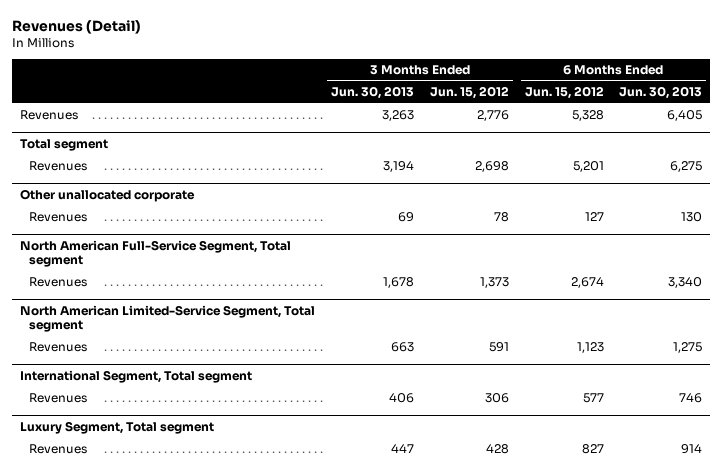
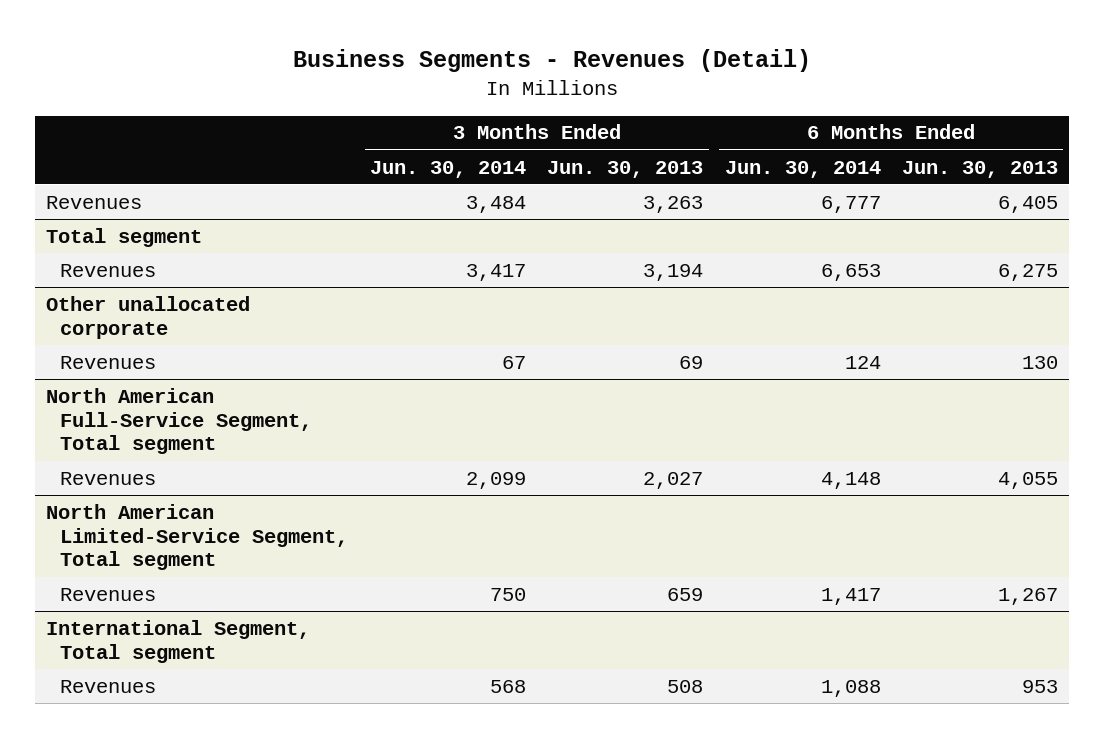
[11,19,141,34] Revenues (Detail) -> [293,49,812,73] Business Segments - Revenues (Detail)
[429,86,509,100] Jun. 15, 2012 -> none
[524,86,604,100] Jun. 15, 2012 -> none
none -> [369,160,526,178] Jun. 30, 2014
none -> [724,160,881,178] Jun. 30, 2014
[382,277,414,289] 1,678 -> [643,471,704,489] 2,027
[668,277,703,289] 3,340 -> [997,471,1058,489] 4,055
[390,342,414,353] 663 -> [667,587,704,601] 659
[673,342,703,354] 1,275 -> [997,587,1058,605] 1,267
[19,421,214,435] Luxury Segment, Total segment -> none
[29,444,88,455] Revenues -> none
[388,393,414,404] 406 -> [667,679,704,693] 508
[679,393,703,404] 746 -> [1021,679,1058,693] 953

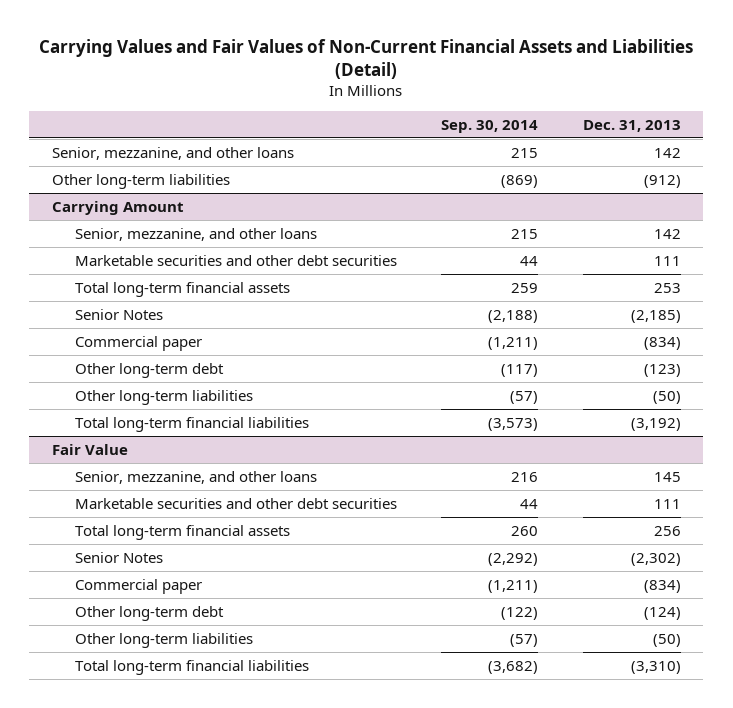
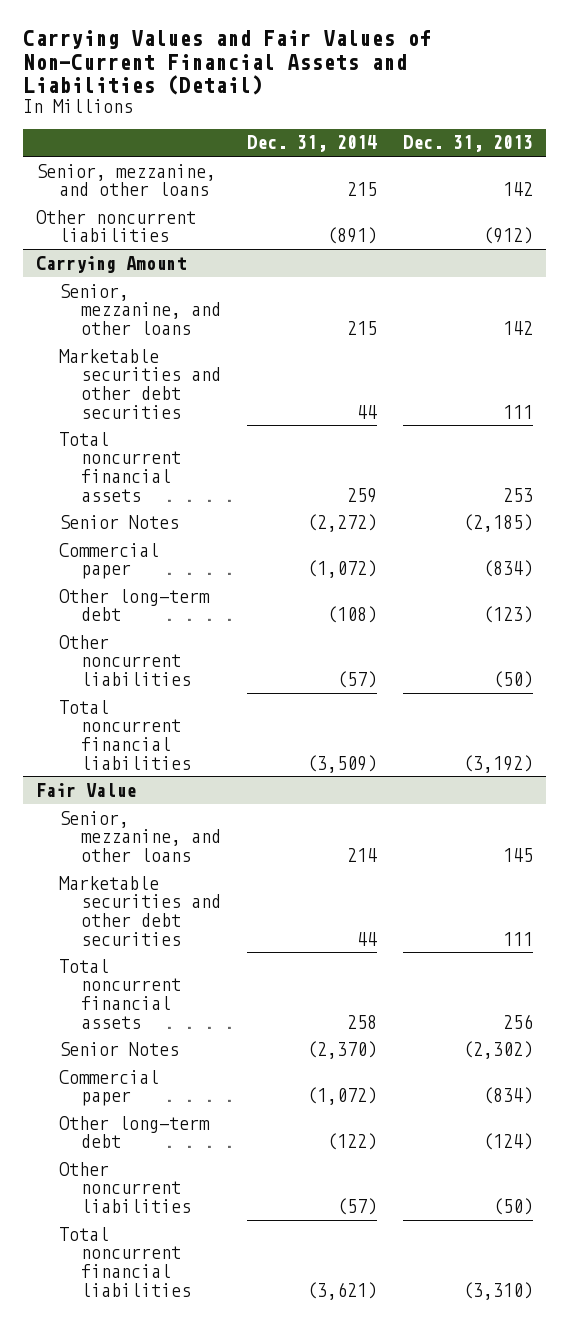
[441,119,539,133] Sep. 30, 2014 -> none
none -> [247,135,378,153] Dec. 31, 2014
[51,173,230,189] Other long-term liabilities -> [35,209,196,243] Other noncurrent liabilities
[74,281,290,297] Total long-term financial assets -> [58,431,182,502] Total noncurrent financial assets
[74,389,253,405] Other long-term liabilities -> [58,634,192,686] Other noncurrent liabilities
[74,416,309,432] Total long-term financial liabilities -> [58,699,192,770] Total noncurrent financial liabilities
[74,524,290,540] Total long-term financial assets -> [58,958,182,1029] Total noncurrent financial assets
[74,632,253,648] Other long-term liabilities -> [58,1161,192,1213] Other noncurrent liabilities
[74,659,309,675] Total long-term financial liabilities -> [58,1226,192,1297] Total noncurrent financial liabilities

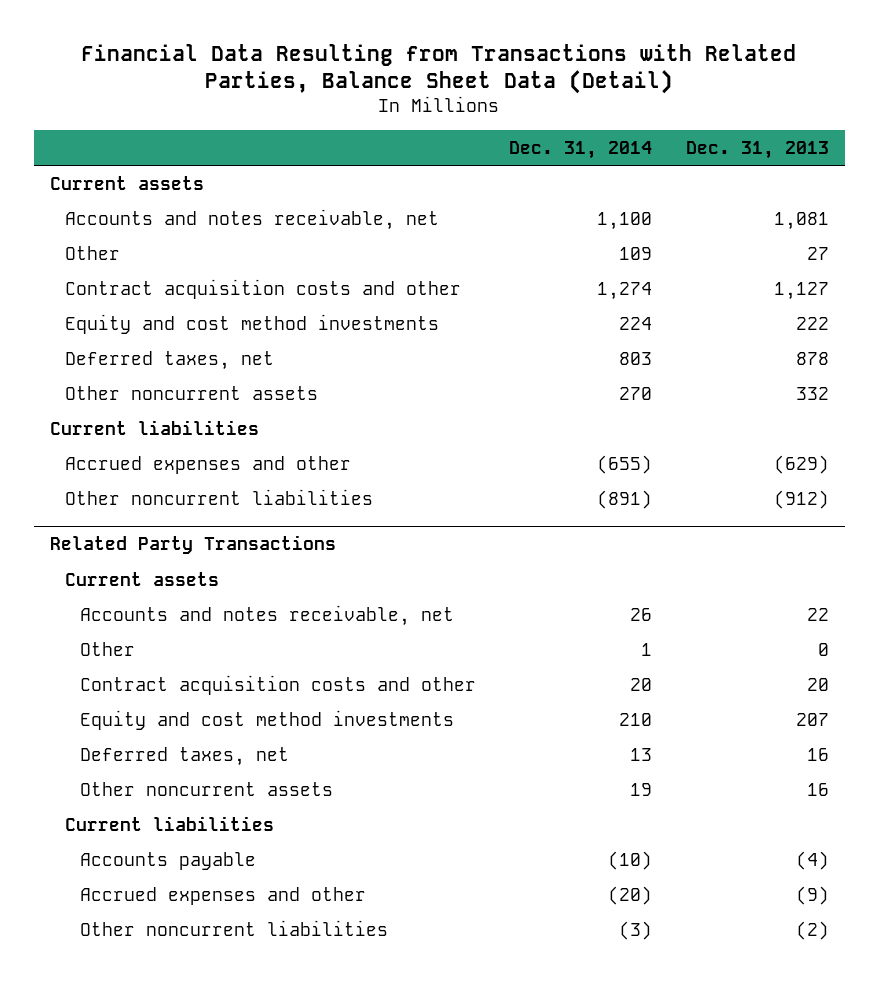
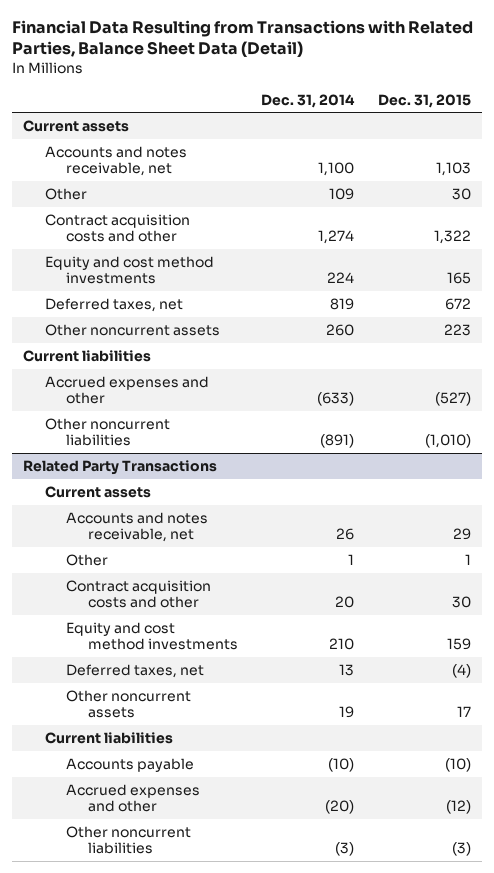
[685,140,829,159] Dec. 31, 2013 -> none
none -> [377,93,471,108] Dec. 31, 2015
[619,351,653,365] 803 -> [330,297,355,310] 819
[619,386,653,400] 270 -> [326,323,355,336] 260
[597,454,653,474] (655) -> [317,392,355,407] (633)

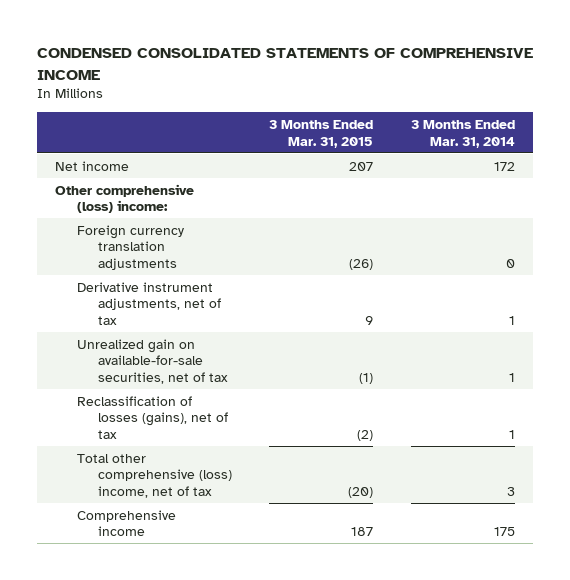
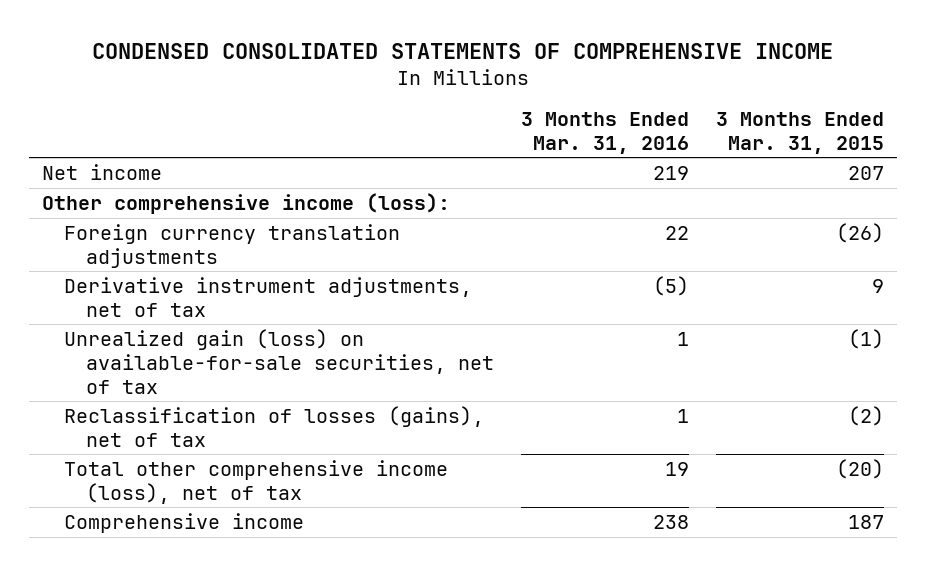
[410,119,515,148] 3 Months Ended Mar. 31, 2014 -> none
none -> [520,111,689,154] 3 Months Ended Mar. 31, 2016
[55,183,195,214] Other comprehensive (loss) income: -> [42,192,451,214] Other comprehensive income (loss):
[76,338,229,385] Unrealized gain on available-for-sale securities, net of tax -> [63,328,494,394] Unrealized gain (loss) on available-for-sale securities, net of tax
[76,453,233,499] Total other comprehensive (loss) income, net of tax -> [63,459,448,504] Total other comprehensive income (loss), net of tax

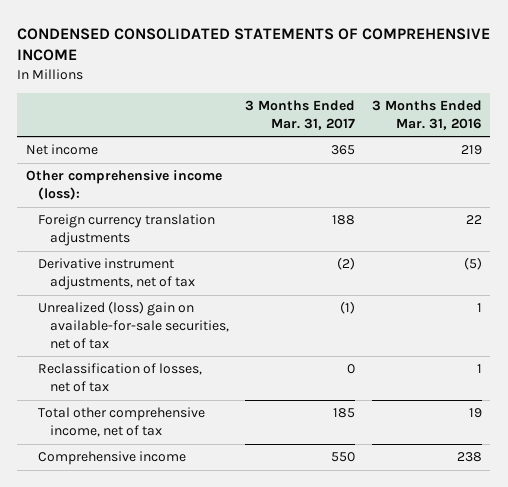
[715,111,884,154] 3 Months Ended Mar. 31, 2015 -> none
none -> [245,100,356,130] 3 Months Ended Mar. 31, 2017
[63,328,494,394] Unrealized gain (loss) on available-for-sale securities, net of tax -> [37,301,229,349] Unrealized (loss) gain on available-for-sale securities, net of tax
[63,405,484,447] Reclassification of losses (gains), net of tax -> [37,363,202,393] Reclassification of losses, net of tax
[63,459,448,504] Total other comprehensive income (loss), net of tax -> [37,407,205,438] Total other comprehensive income, net of tax

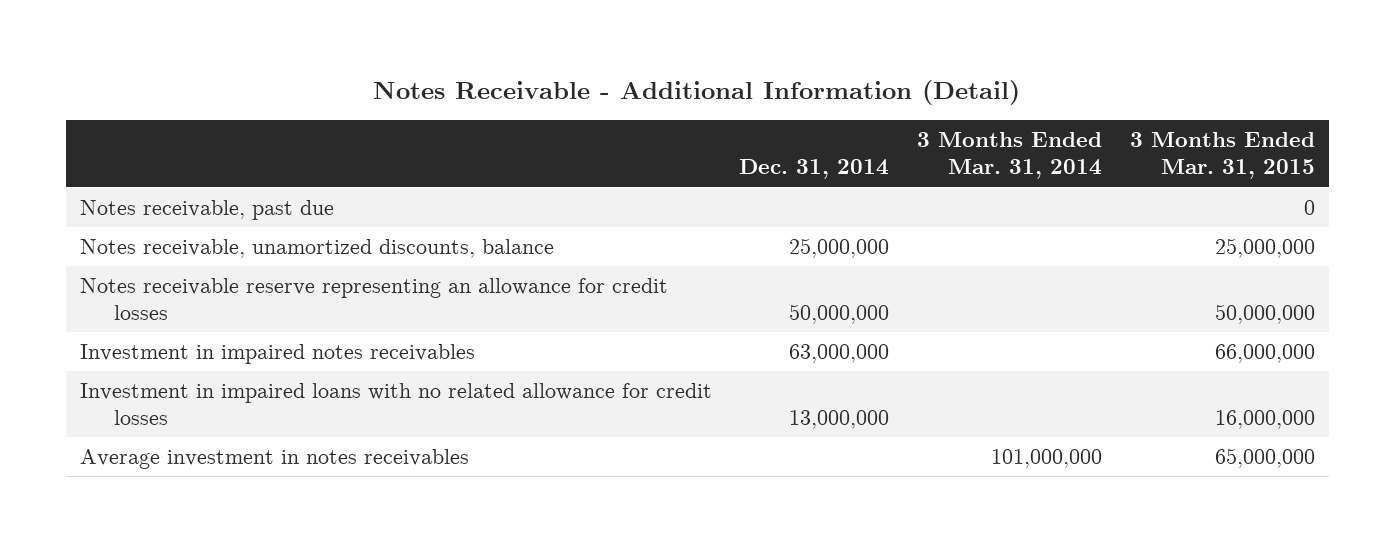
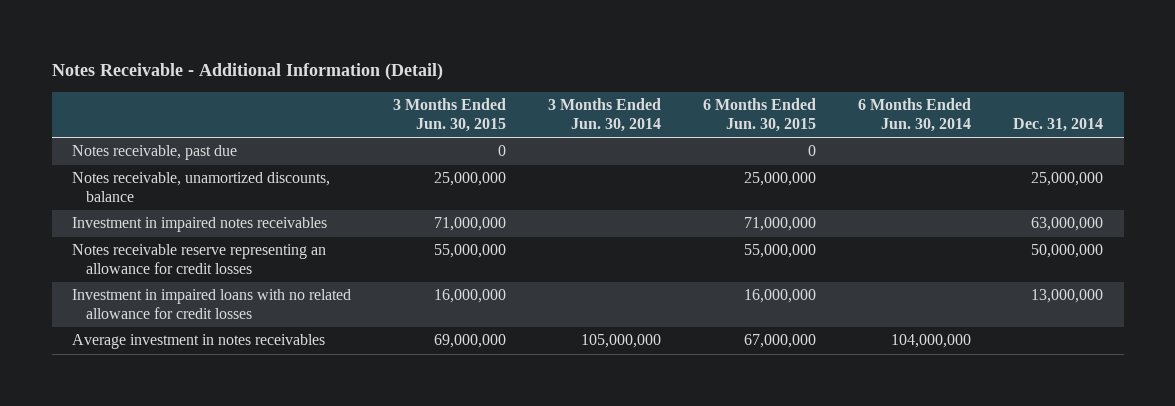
[917,132,1103,180] 3 Months Ended Mar. 31, 2014 -> none
[1129,132,1315,180] 3 Months Ended Mar. 31, 2015 -> none
none -> [393,98,507,132] 3 Months Ended Jun. 30, 2015
none -> [548,98,662,132] 3 Months Ended Jun. 30, 2014
none -> [702,98,816,132] 6 Months Ended Jun. 30, 2015
none -> [857,98,971,132] 6 Months Ended Jun. 30, 2014
[79,277,668,320] Notes receivable reserve representing an allowance for credit losses -> [72,244,327,275] Notes receivable reserve representing an allowance for credit losses

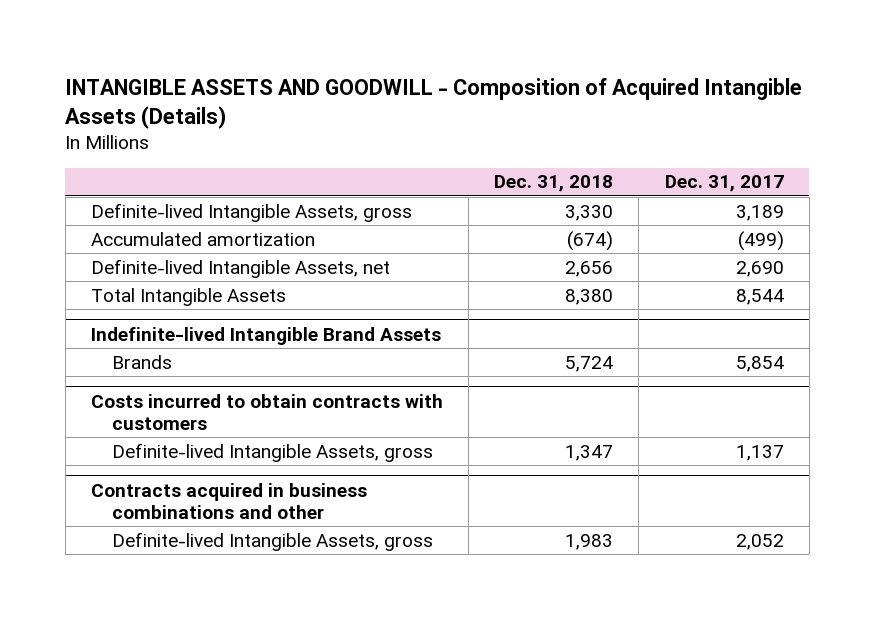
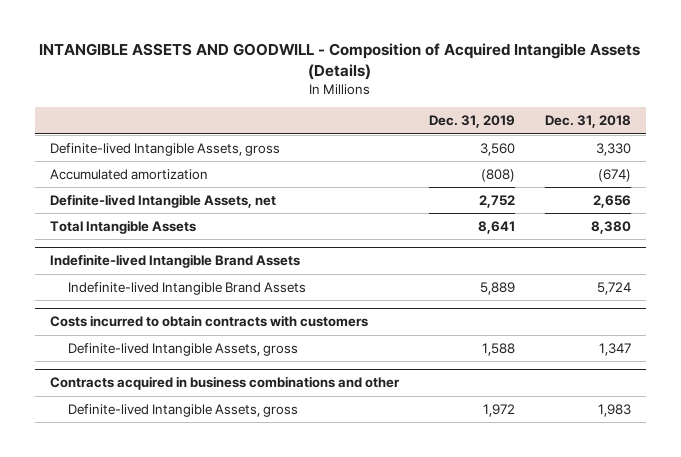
[664,175,784,193] Dec. 31, 2017 -> none
none -> [428,115,515,129] Dec. 31, 2019
[111,354,172,369] Brands -> [68,281,307,295] Indefinite-lived Intangible Brand Assets

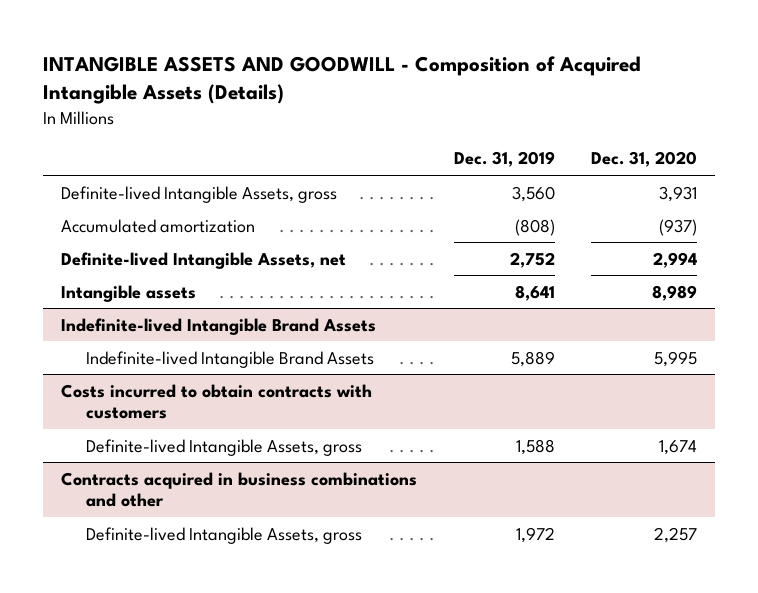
[544,115,631,129] Dec. 31, 2018 -> none
none -> [591,151,698,168] Dec. 31, 2020
[49,219,196,234] Total Intangible Assets -> [61,284,197,302] Intangible assets

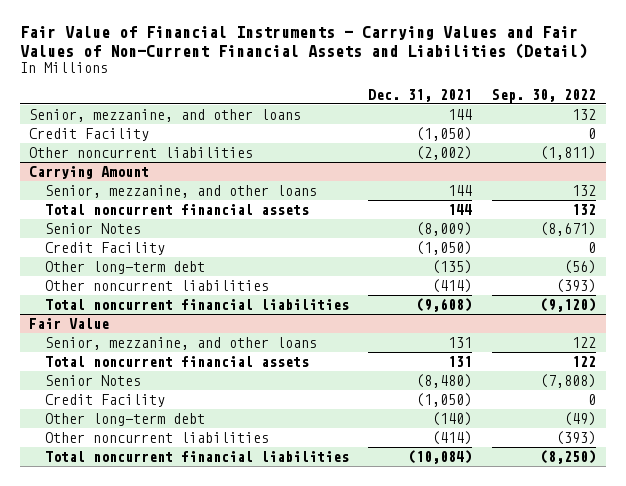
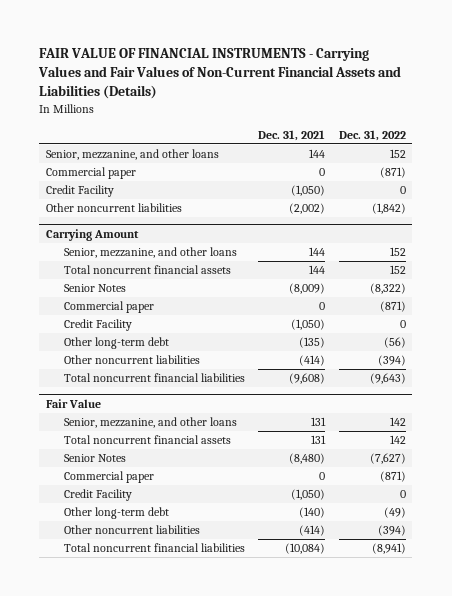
[19,26,587,59] Fair Value of Financial Instruments - Carrying Values and Fair Values of Non-Current Financial Assets and Liabilities (Detail) -> [38,48,402,100] FAIR VALUE OF FINANCIAL INSTRUMENTS - Carrying Values and Fair Values of Non-Current Financial Assets and Liabilities (Details)
[492,88,597,103] Sep. 30, 2022 -> none
none -> [338,129,406,141] Dec. 31, 2022
none -> [46,167,137,180] Commercial paper
none -> [64,301,155,314] Commercial paper
none -> [64,471,155,484] Commercial paper

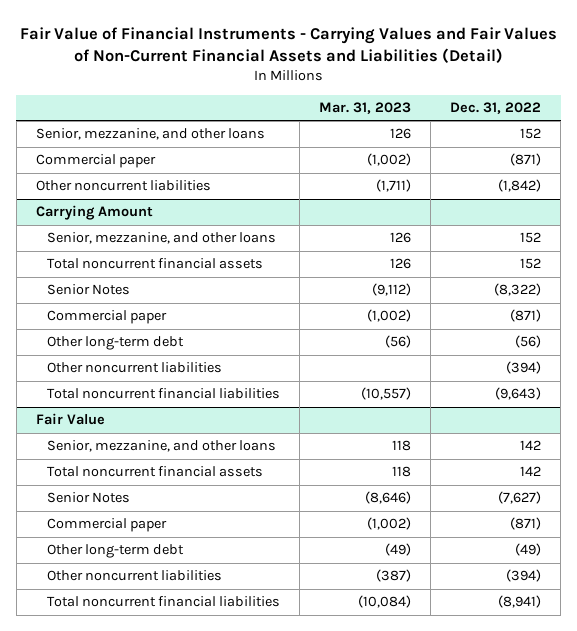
[38,48,402,100] FAIR VALUE OF FINANCIAL INSTRUMENTS - Carrying Values and Fair Values of Non-Current Financial Assets and Liabilities (Details) -> [19,26,557,63] Fair Value of Financial Instruments - Carrying Values and Fair Values of Non-Current Financial Assets and Liabilities (Detail)
[258,129,326,141] Dec. 31, 2021 -> none
none -> [319,101,412,114] Mar. 31, 2023
[46,185,115,198] Credit Facility -> none
[64,319,133,332] Credit Facility -> none
[64,489,133,502] Credit Facility -> none

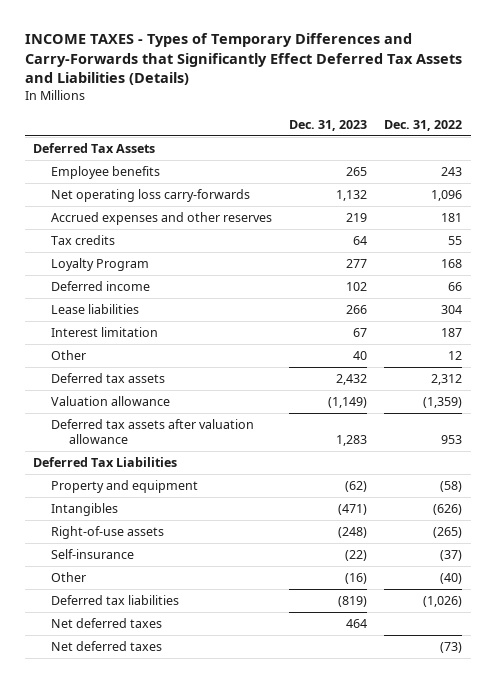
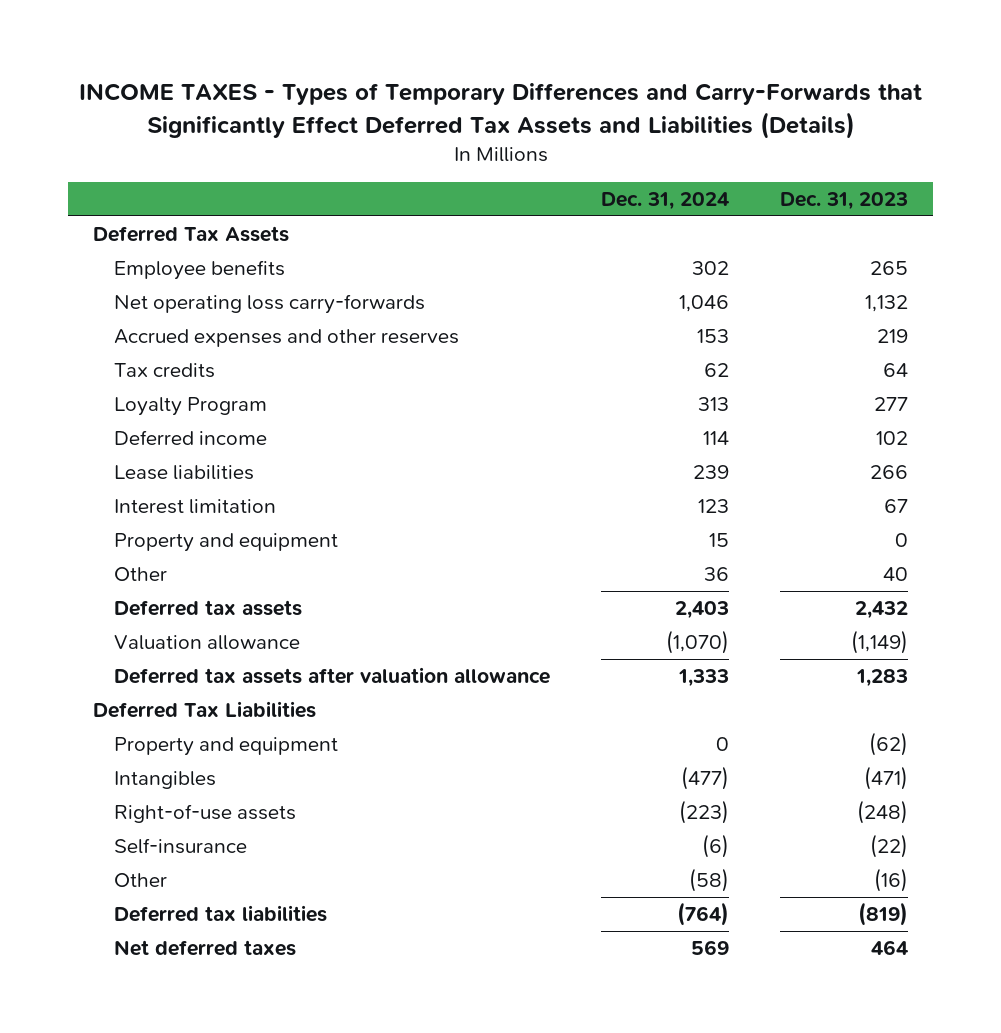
[384,119,463,131] Dec. 31, 2022 -> none
none -> [600,191,729,210] Dec. 31, 2024
none -> [113,533,338,553] Property and equipment
[51,640,163,651] Net deferred taxes -> none

